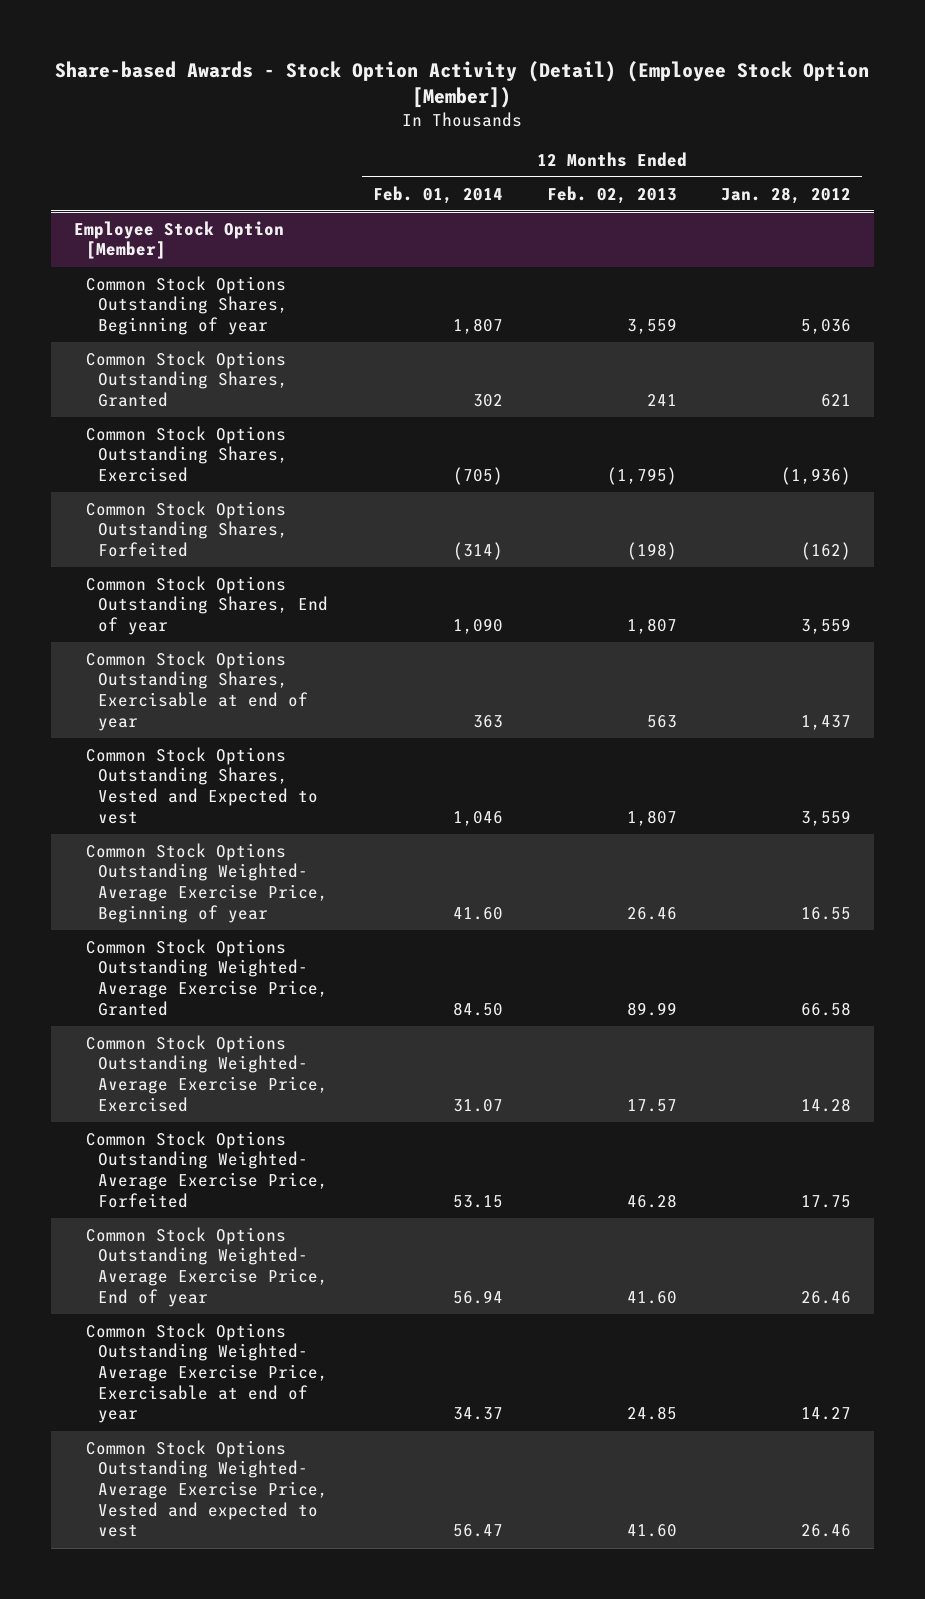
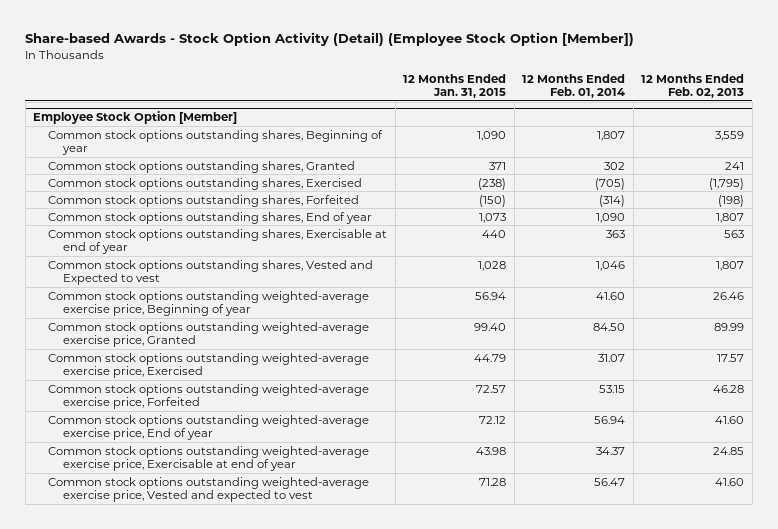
[721,186,852,204] Jan. 28, 2012 -> none
none -> [403,73,507,99] 12 Months Ended Jan. 31, 2015
[85,275,289,336] Common Stock Options Outstanding Shares, Beginning of year -> [48,129,384,156] Common stock options outstanding shares, Beginning of year
[85,350,289,408] Common Stock Options Outstanding Shares, Granted -> [48,160,356,173] Common stock options outstanding shares, Granted
[85,425,289,483] Common Stock Options Outstanding Shares, Exercised -> [48,177,363,190] Common stock options outstanding shares, Exercised
[85,500,289,558] Common Stock Options Outstanding Shares, Forfeited -> [48,194,360,207] Common stock options outstanding shares, Forfeited
[85,575,329,636] Common Stock Options Outstanding Shares, End of year -> [48,211,373,224] Common stock options outstanding shares, End of year
[85,650,309,731] Common Stock Options Outstanding Shares, Exercisable at end of year -> [48,228,388,255] Common stock options outstanding shares, Exercisable at end of year
[85,746,319,824] Common Stock Options Outstanding Shares, Vested and Expected to vest -> [48,259,374,286] Common stock options outstanding shares, Vested and Expected to vest
[85,842,329,923] Common Stock Options Outstanding Weighted- Average Exercise Price, Beginning of year -> [48,290,370,317] Common stock options outstanding weighted-average exercise price, Beginning of year
[85,938,329,1016] Common Stock Options Outstanding Weighted- Average Exercise Price, Granted -> [48,321,370,348] Common stock options outstanding weighted-average exercise price, Granted
[85,1034,329,1112] Common Stock Options Outstanding Weighted- Average Exercise Price, Exercised -> [48,352,370,379] Common stock options outstanding weighted-average exercise price, Exercised
[85,1130,329,1208] Common Stock Options Outstanding Weighted- Average Exercise Price, Forfeited -> [48,383,370,410] Common stock options outstanding weighted-average exercise price, Forfeited
[85,1226,329,1307] Common Stock Options Outstanding Weighted- Average Exercise Price, End of year -> [48,414,370,441] Common stock options outstanding weighted-average exercise price, End of year
[85,1322,329,1424] Common Stock Options Outstanding Weighted- Average Exercise Price, Exercisable at end of year -> [48,445,370,472] Common stock options outstanding weighted-average exercise price, Exercisable at end of year
[85,1439,329,1538] Common Stock Options Outstanding Weighted- Average Exercise Price, Vested and expected to vest -> [48,476,370,503] Common stock options outstanding weighted-average exercise price, Vested and expected to vest

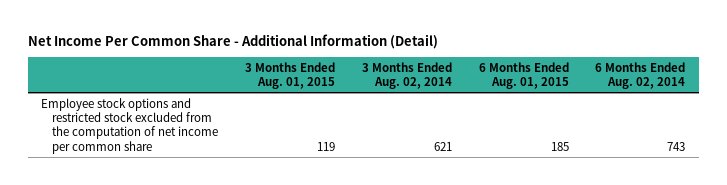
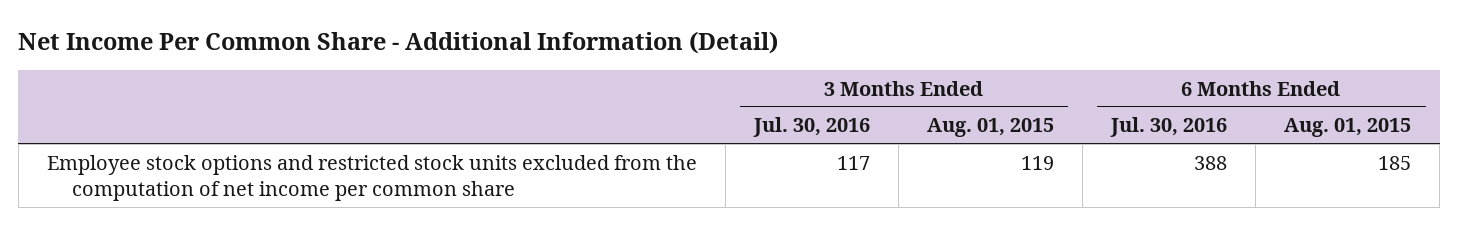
[361,61,452,90] 3 Months Ended Aug. 02, 2014 -> none
[595,61,686,90] 6 Months Ended Aug. 02, 2014 -> none
none -> [752,117,870,138] Jul. 30, 2016
none -> [1110,117,1228,138] Jul. 30, 2016
[41,97,219,154] Employee stock options and restricted stock excluded from the computation of net income per common share -> [46,154,697,201] Employee stock options and restricted stock units excluded from the computation of net income per common share

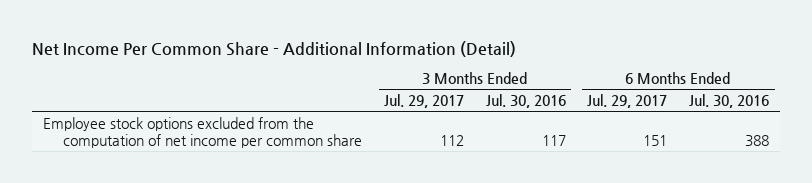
[927,118,1055,138] Aug. 01, 2015 -> none
[1284,118,1412,138] Aug. 01, 2015 -> none
none -> [384,94,465,109] Jul. 29, 2017
none -> [587,94,668,109] Jul. 29, 2017
[46,154,697,201] Employee stock options and restricted stock units excluded from the computation of net income per common share -> [43,116,363,148] Employee stock options excluded from the computation of net income per common share

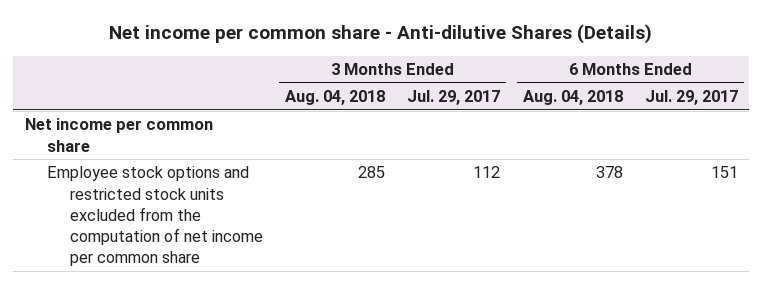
[32,40,517,57] Net Income Per Common Share - Additional Information (Detail) -> [109,24,653,45] Net income per common share - Anti-dilutive Shares (Details)
[485,94,566,109] Jul. 30, 2016 -> none
[689,94,770,109] Jul. 30, 2016 -> none
none -> [284,90,385,106] Aug. 04, 2018
none -> [522,90,623,106] Aug. 04, 2018
none -> [24,118,213,152] Net income per common share
[43,116,363,148] Employee stock options excluded from the computation of net income per common share -> [47,166,263,267] Employee stock options and restricted stock units excluded from the computation of net income per common share

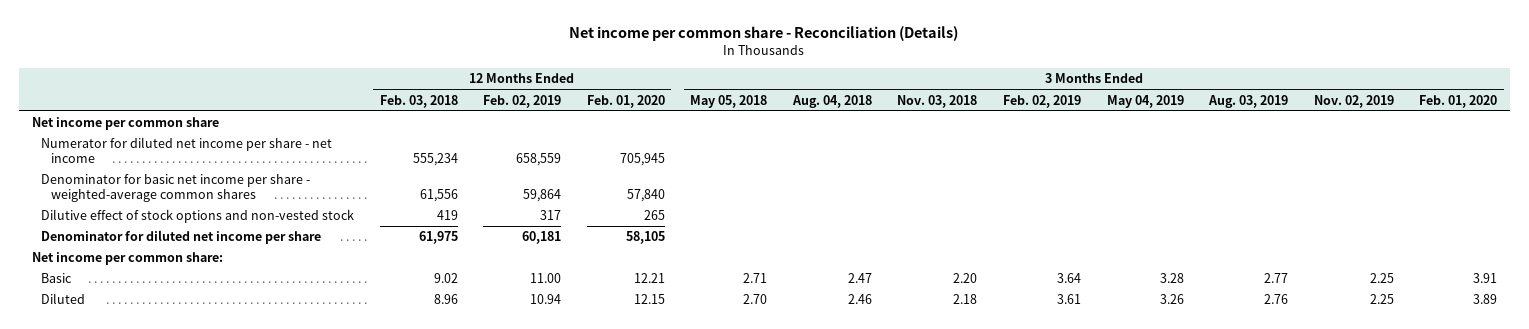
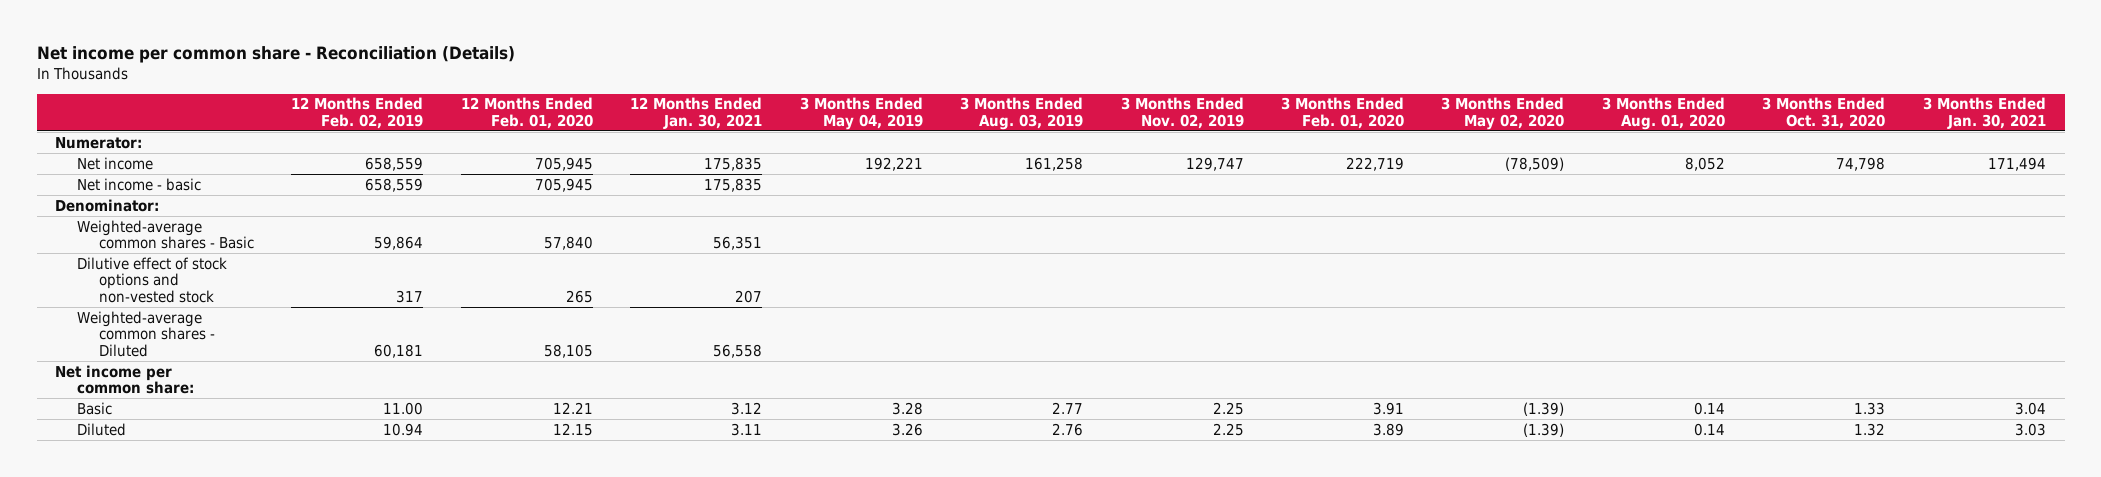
[379,94,458,108] Feb. 03, 2018 -> none
[690,94,768,108] May 05, 2018 -> none
[791,94,872,108] Aug. 04, 2018 -> none
[897,94,978,108] Nov. 03, 2018 -> none
[1003,94,1082,108] Feb. 02, 2019 -> none
none -> [630,97,763,129] 12 Months Ended Jan. 30, 2021
none -> [1441,97,1565,130] 3 Months Ended May 02, 2020
none -> [1601,97,1725,130] 3 Months Ended Aug. 01, 2020
none -> [1762,97,1886,129] 3 Months Ended Oct. 31, 2020
none -> [1922,97,2046,129] 3 Months Ended Jan. 30, 2021
[31,117,219,131] Net income per common share -> none
none -> [55,136,143,149] Numerator:
none -> [77,156,154,170] Net income
[41,137,333,163] Numerator for diluted net income per share - net income -> [77,177,202,191] Net income - basic
none -> [55,198,160,212] Denominator:
[41,174,311,202] Denominator for basic net income per share - weighted-average common shares -> [77,219,254,250] Weighted-average common shares - Basic
[41,230,322,245] Denominator for diluted net income per share -> [77,310,215,358] Weighted-average common shares - Diluted

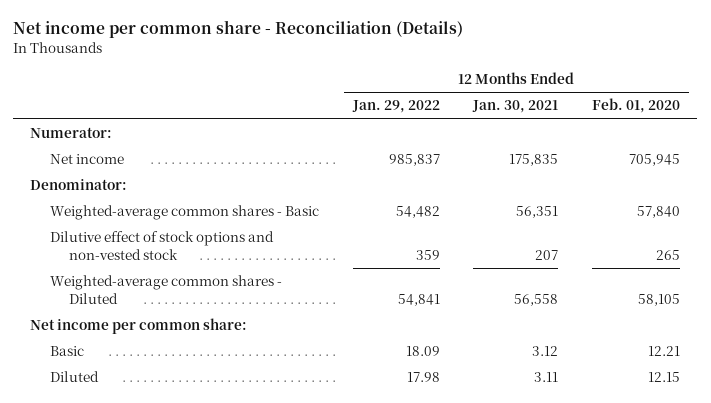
[291,97,424,129] 12 Months Ended Feb. 02, 2019 -> none
[799,97,923,130] 3 Months Ended May 04, 2019 -> none
[960,97,1084,130] 3 Months Ended Aug. 03, 2019 -> none
[1120,97,1244,129] 3 Months Ended Nov. 02, 2019 -> none
[1281,97,1405,129] 3 Months Ended Feb. 01, 2020 -> none
[1441,97,1565,130] 3 Months Ended May 02, 2020 -> none
[1601,97,1725,130] 3 Months Ended Aug. 01, 2020 -> none
[1762,97,1886,129] 3 Months Ended Oct. 31, 2020 -> none
[1922,97,2046,129] 3 Months Ended Jan. 30, 2021 -> none
none -> [351,100,440,114] Jan. 29, 2022
[77,177,202,191] Net income - basic -> none

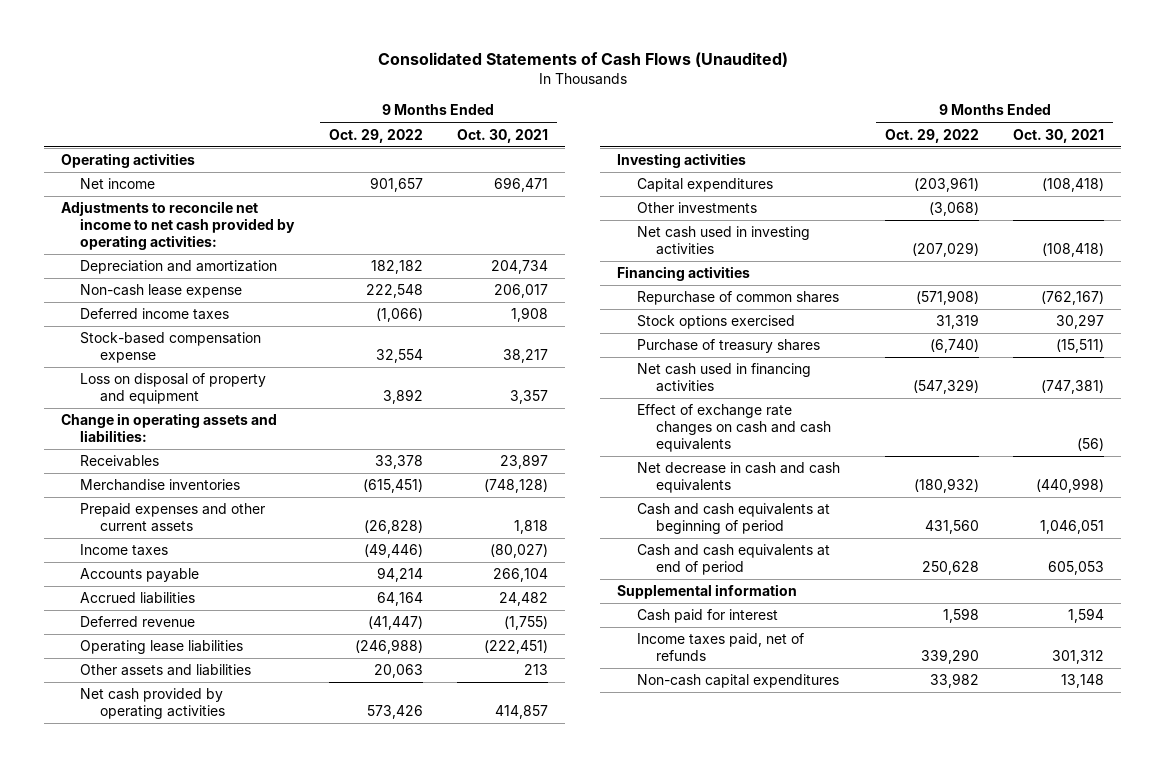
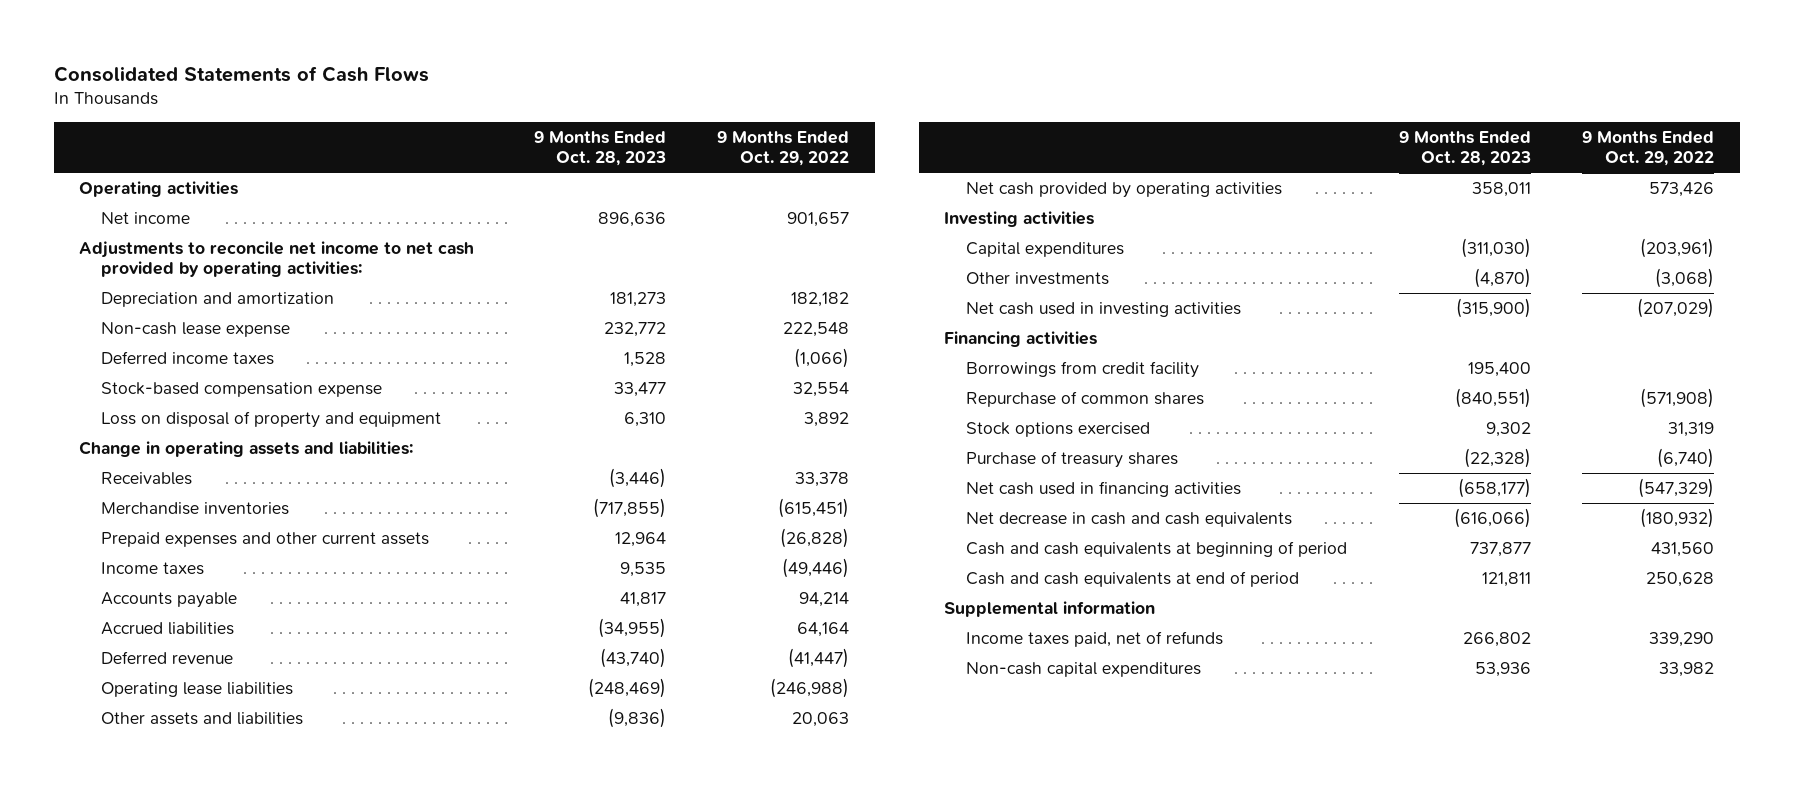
[377,52,788,68] Consolidated Statements of Cash Flows (Unaudited) -> [53,65,429,82] Consolidated Statements of Cash Flows
[457,128,549,143] Oct. 30, 2021 -> none
none -> [533,130,666,167] 9 Months Ended Oct. 28, 2023
none -> [966,360,1200,378] Borrowings from credit facility
[636,404,831,453] Effect of exchange rate changes on cash and cash equivalents -> none
[636,609,778,624] Cash paid for interest -> none

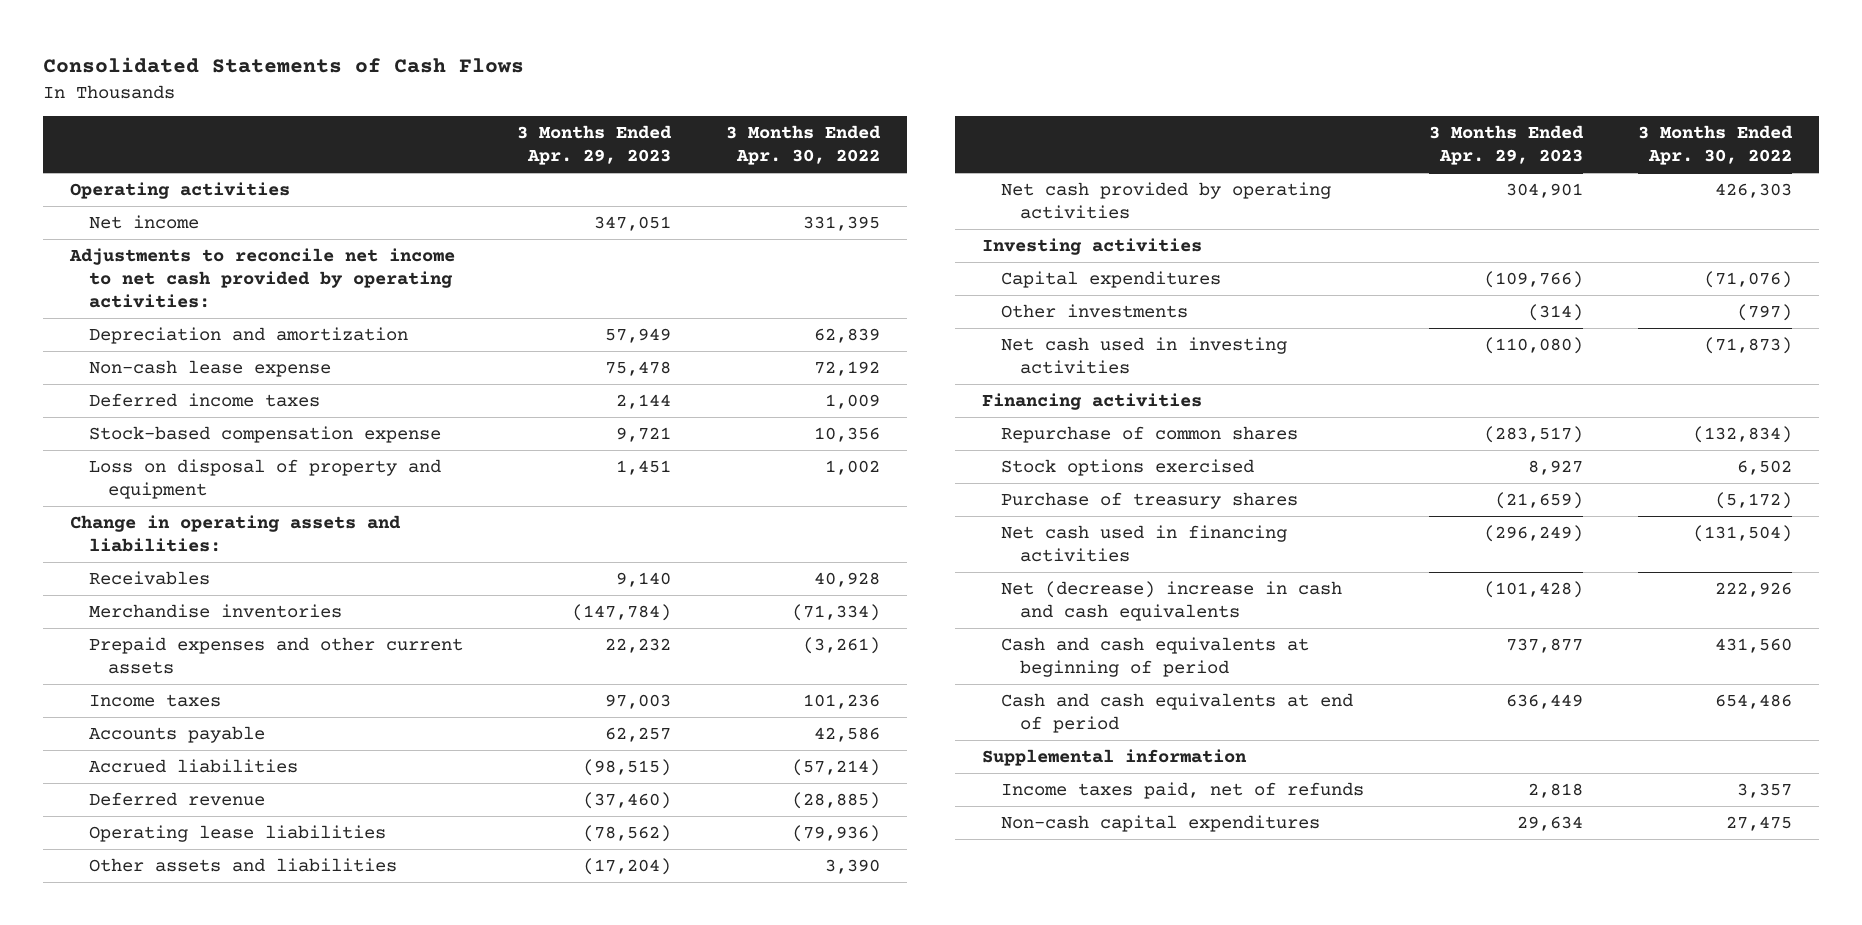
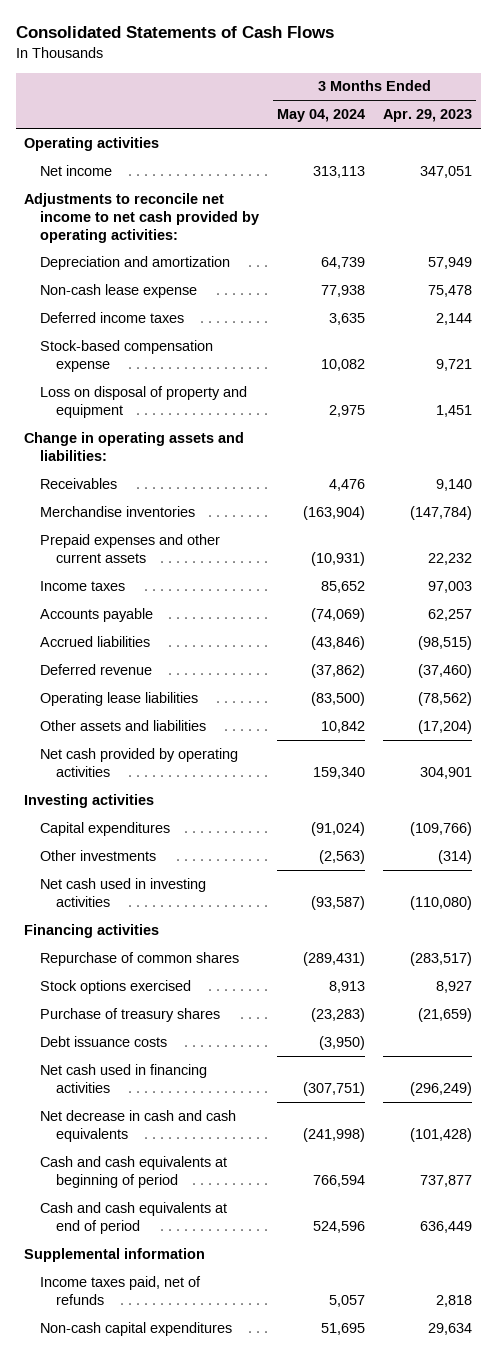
[726,125,882,166] 3 Months Ended Apr. 30, 2022 -> none
none -> [277,109,366,123] May 04, 2024
none -> [40,1035,168,1047] Debt issuance costs
[1000,580,1342,622] Net (decrease) increase in cash and cash equivalents -> [40,1109,237,1142] Net decrease in cash and cash equivalents

